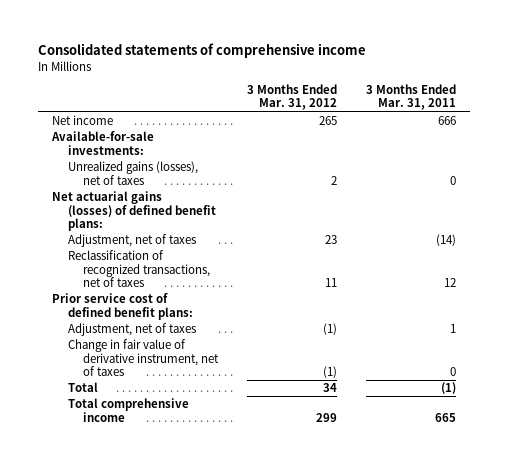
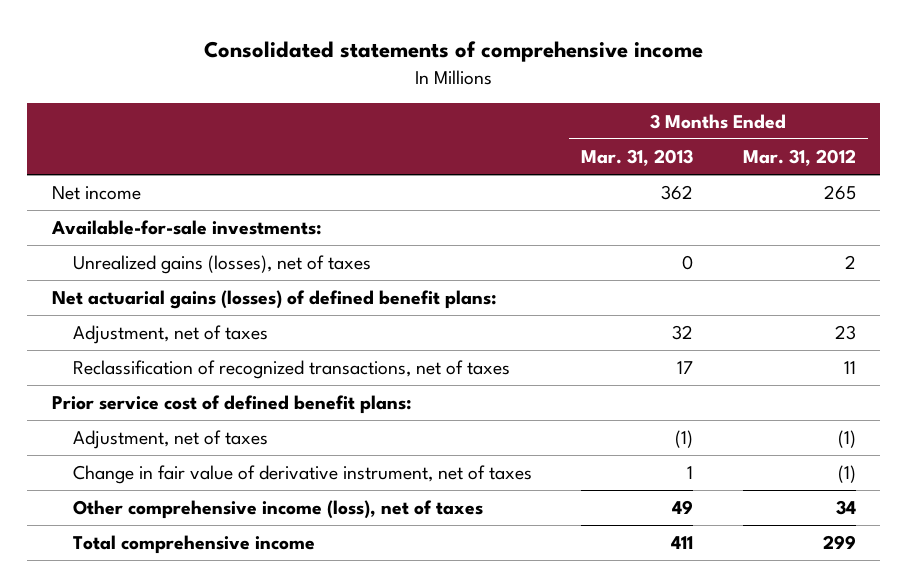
[365,84,456,111] 3 Months Ended Mar. 31, 2011 -> none
none -> [581,149,694,167] Mar. 31, 2013
[67,382,98,393] Total -> none
none -> [72,500,483,520] Other comprehensive income (loss), net of taxes

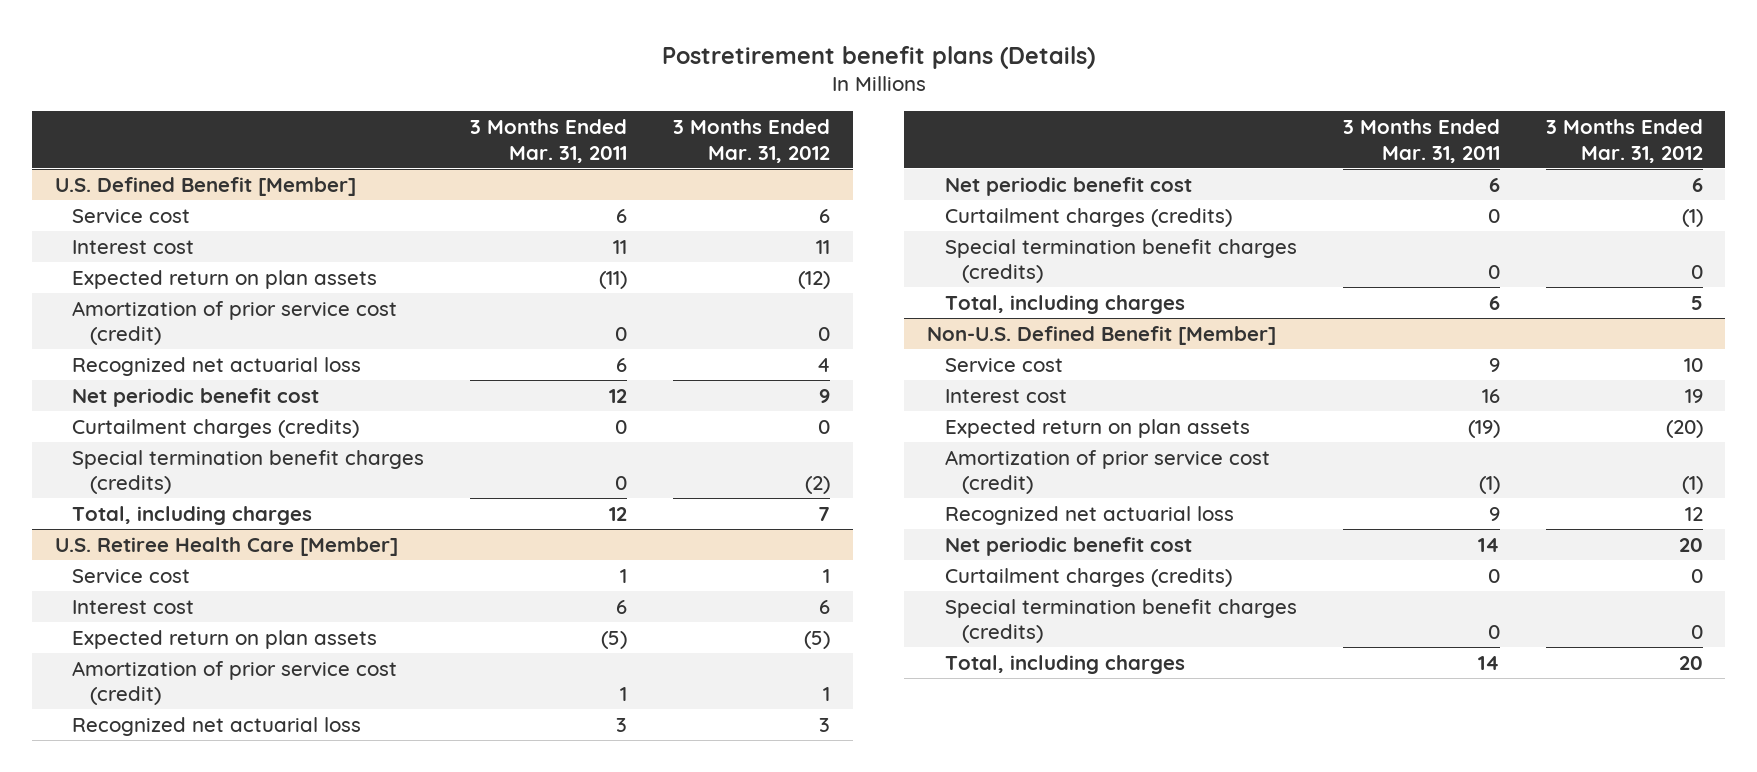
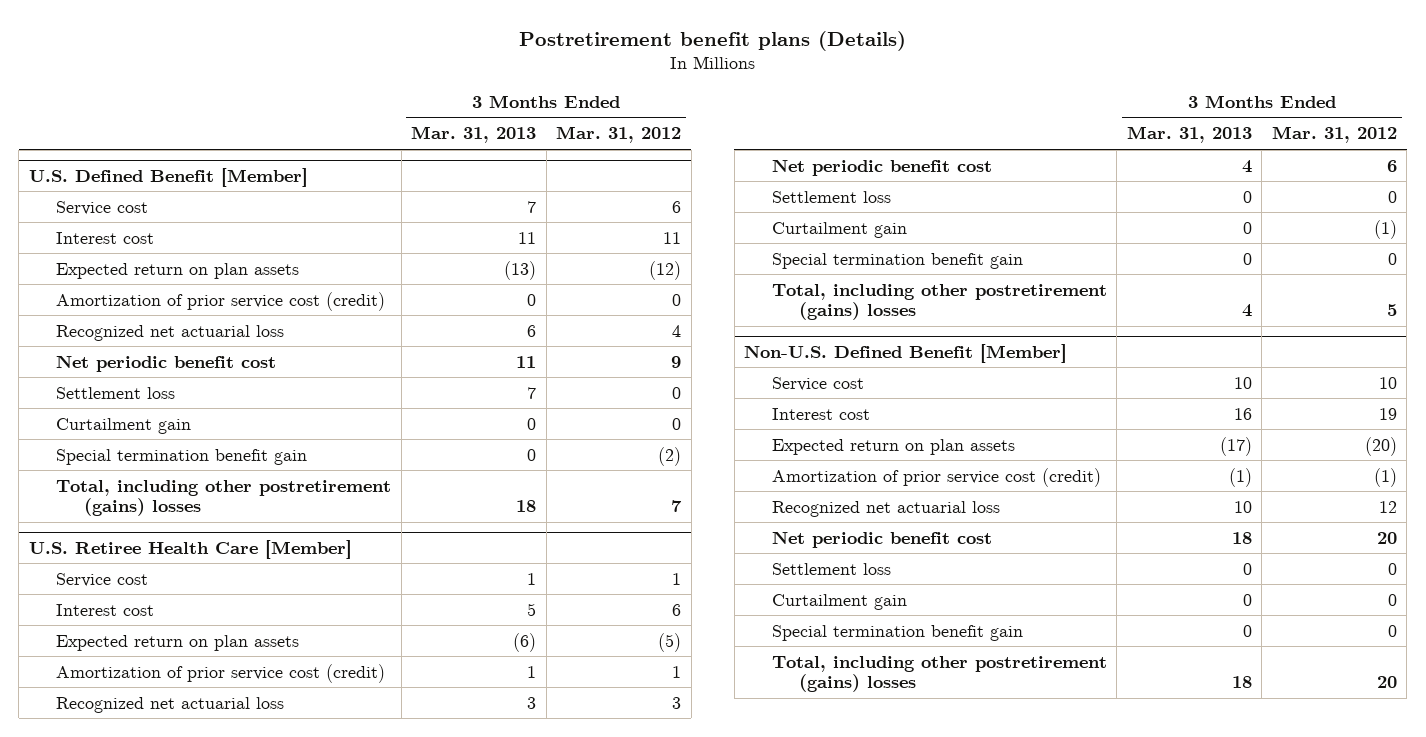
[470,119,628,163] 3 Months Ended Mar. 31, 2011 -> none
none -> [411,126,537,144] Mar. 31, 2013
none -> [56,386,176,399] Settlement loss
[72,418,360,438] Curtailment charges (credits) -> [56,417,192,434] Curtailment gain
[72,449,425,495] Special termination benefit charges (credits) -> [56,448,308,465] Special termination benefit gain
[72,505,313,525] Total, including charges -> [56,479,392,516] Total, including other postretirement (gains) losses
none -> [771,190,891,203] Settlement loss
[944,207,1232,227] Curtailment charges (credits) -> [771,221,907,238] Curtailment gain
[944,238,1297,284] Special termination benefit charges (credits) -> [771,252,1023,269] Special termination benefit gain
[944,294,1185,314] Total, including charges -> [771,283,1107,320] Total, including other postretirement (gains) losses
none -> [771,562,891,575] Settlement loss
[944,567,1232,587] Curtailment charges (credits) -> [771,593,907,610] Curtailment gain
[944,598,1297,644] Special termination benefit charges (credits) -> [771,624,1023,641] Special termination benefit gain
[944,654,1185,674] Total, including charges -> [771,655,1107,692] Total, including other postretirement (gains) losses

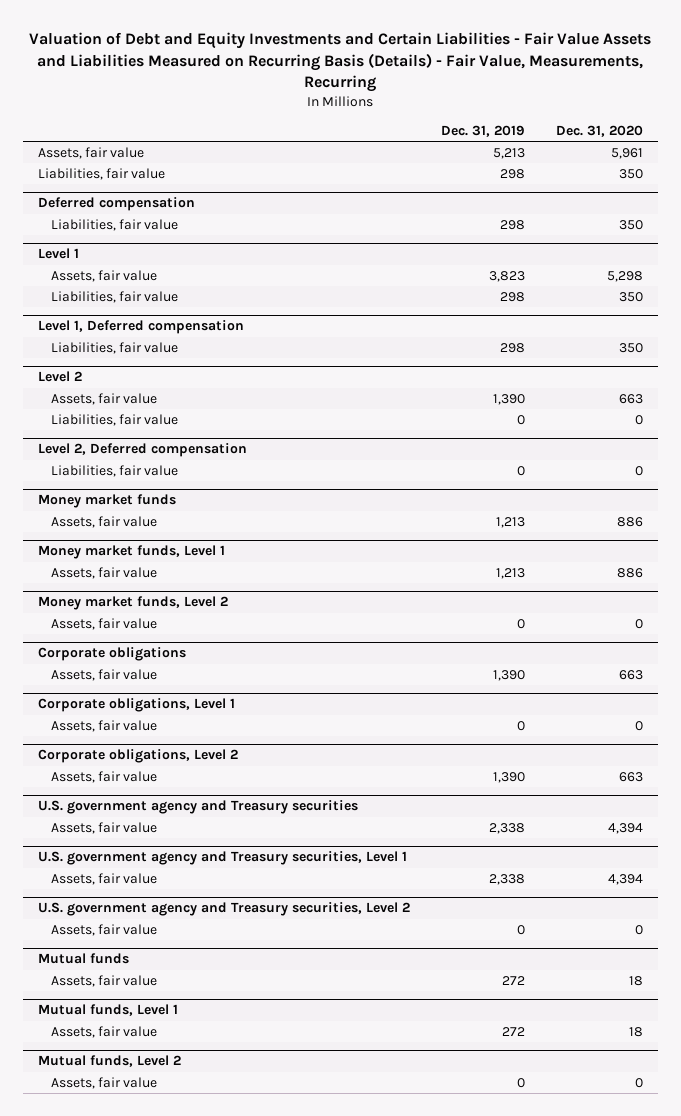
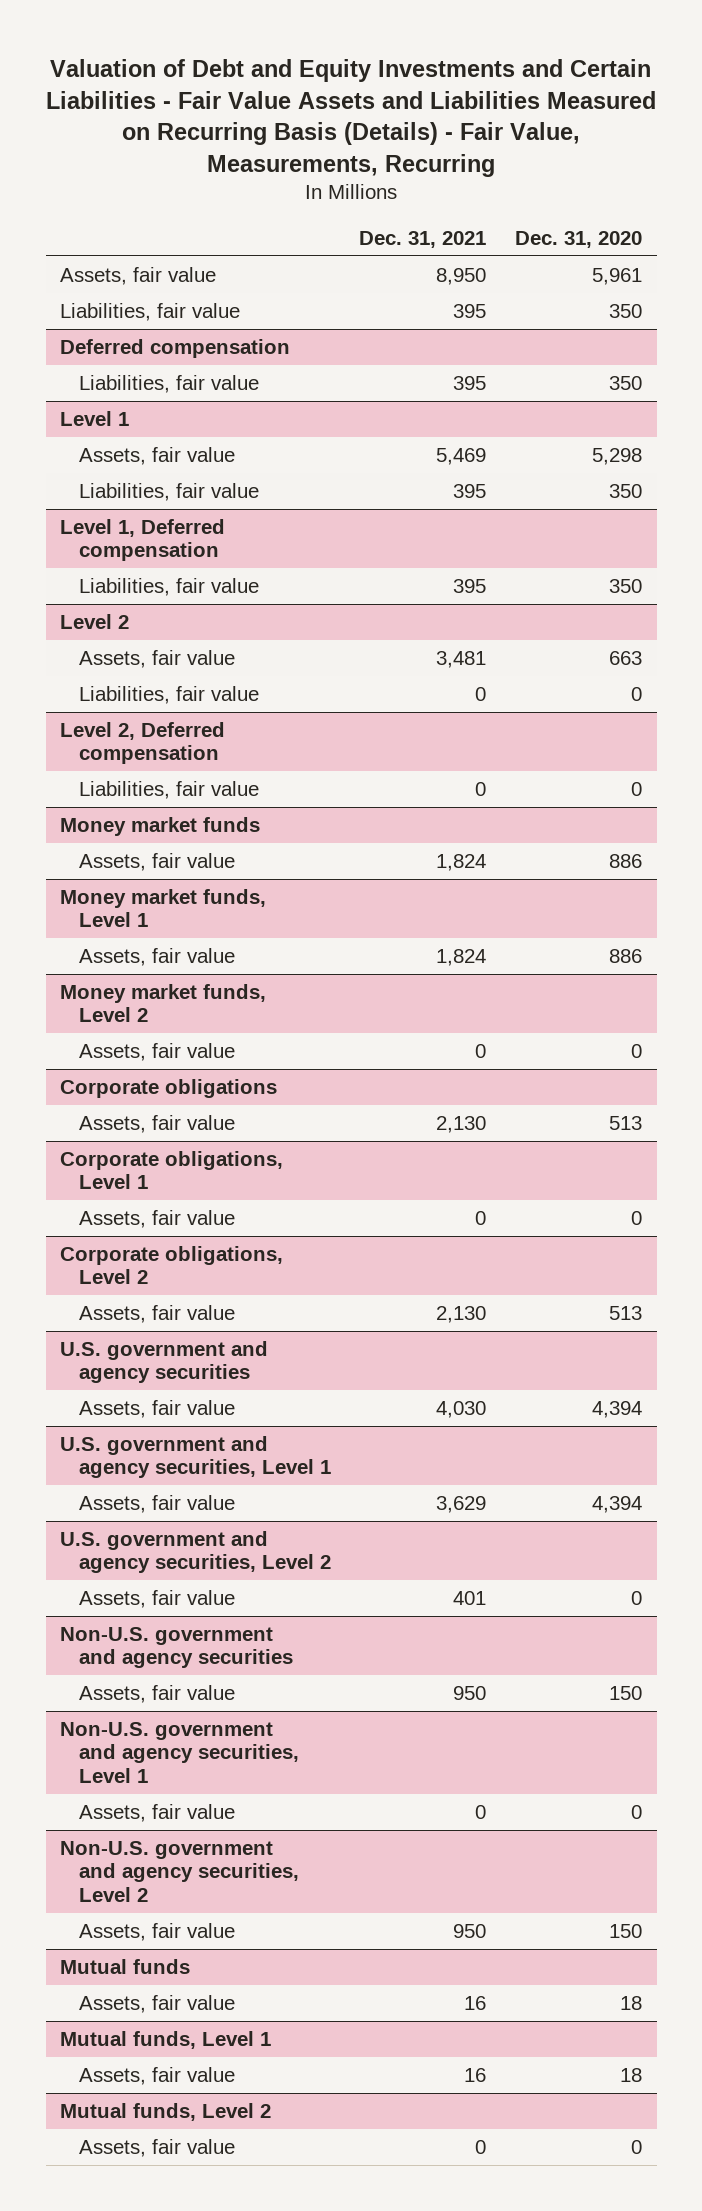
[440,124,525,137] Dec. 31, 2019 -> none
none -> [359,230,487,248] Dec. 31, 2021
[618,669,643,680] 663 -> [609,1115,643,1130] 513
[618,771,643,782] 663 -> [609,1305,643,1320] 513
[37,800,358,815] U.S. government agency and Treasury securities -> [60,1340,269,1384] U.S. government and agency securities
[37,851,407,866] U.S. government agency and Treasury securities, Level 1 -> [60,1435,331,1479] U.S. government and agency securities, Level 1
[37,902,410,917] U.S. government agency and Treasury securities, Level 2 -> [60,1530,331,1574] U.S. government and agency securities, Level 2
none -> [60,1626,293,1669] Non-U.S. government and agency securities
none -> [78,1684,235,1703] Assets, fair value
none -> [60,1721,299,1783] Non-U.S. government and agency securities, Level 1
none -> [78,1803,235,1822] Assets, fair value
none -> [60,1840,299,1902] Non-U.S. government and agency securities, Level 2
none -> [78,1922,235,1941] Assets, fair value

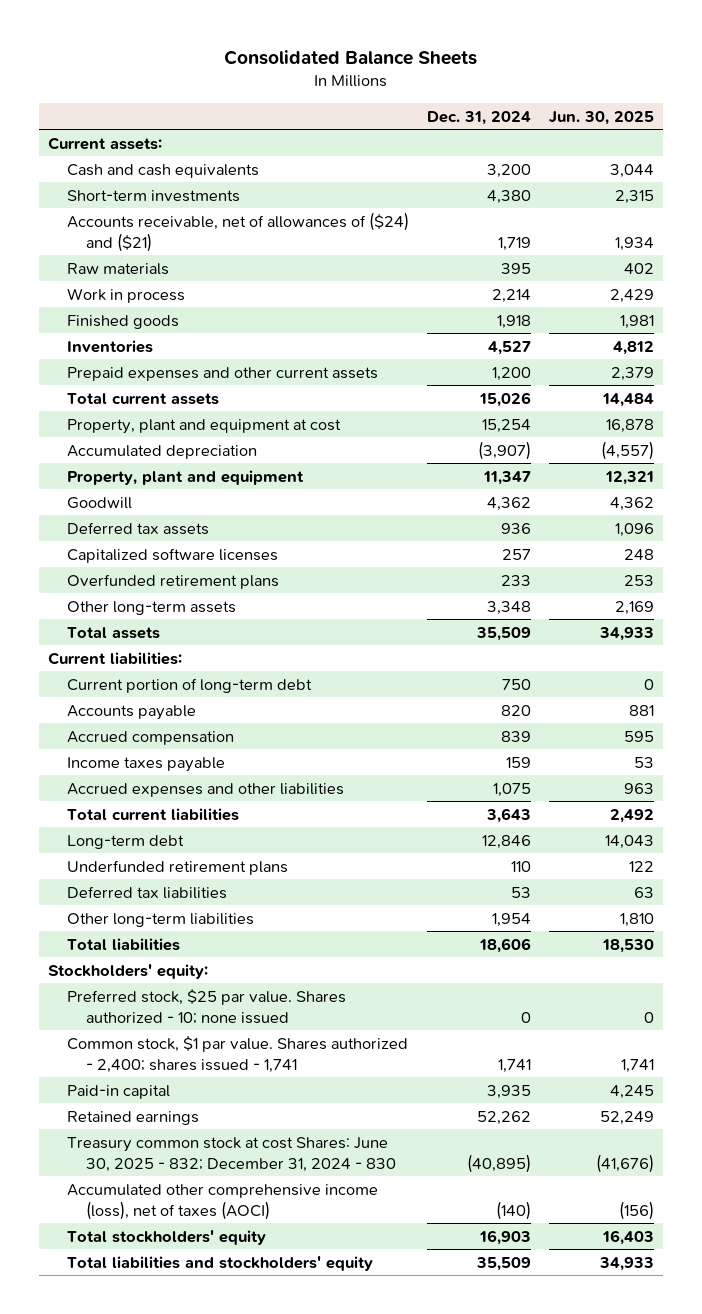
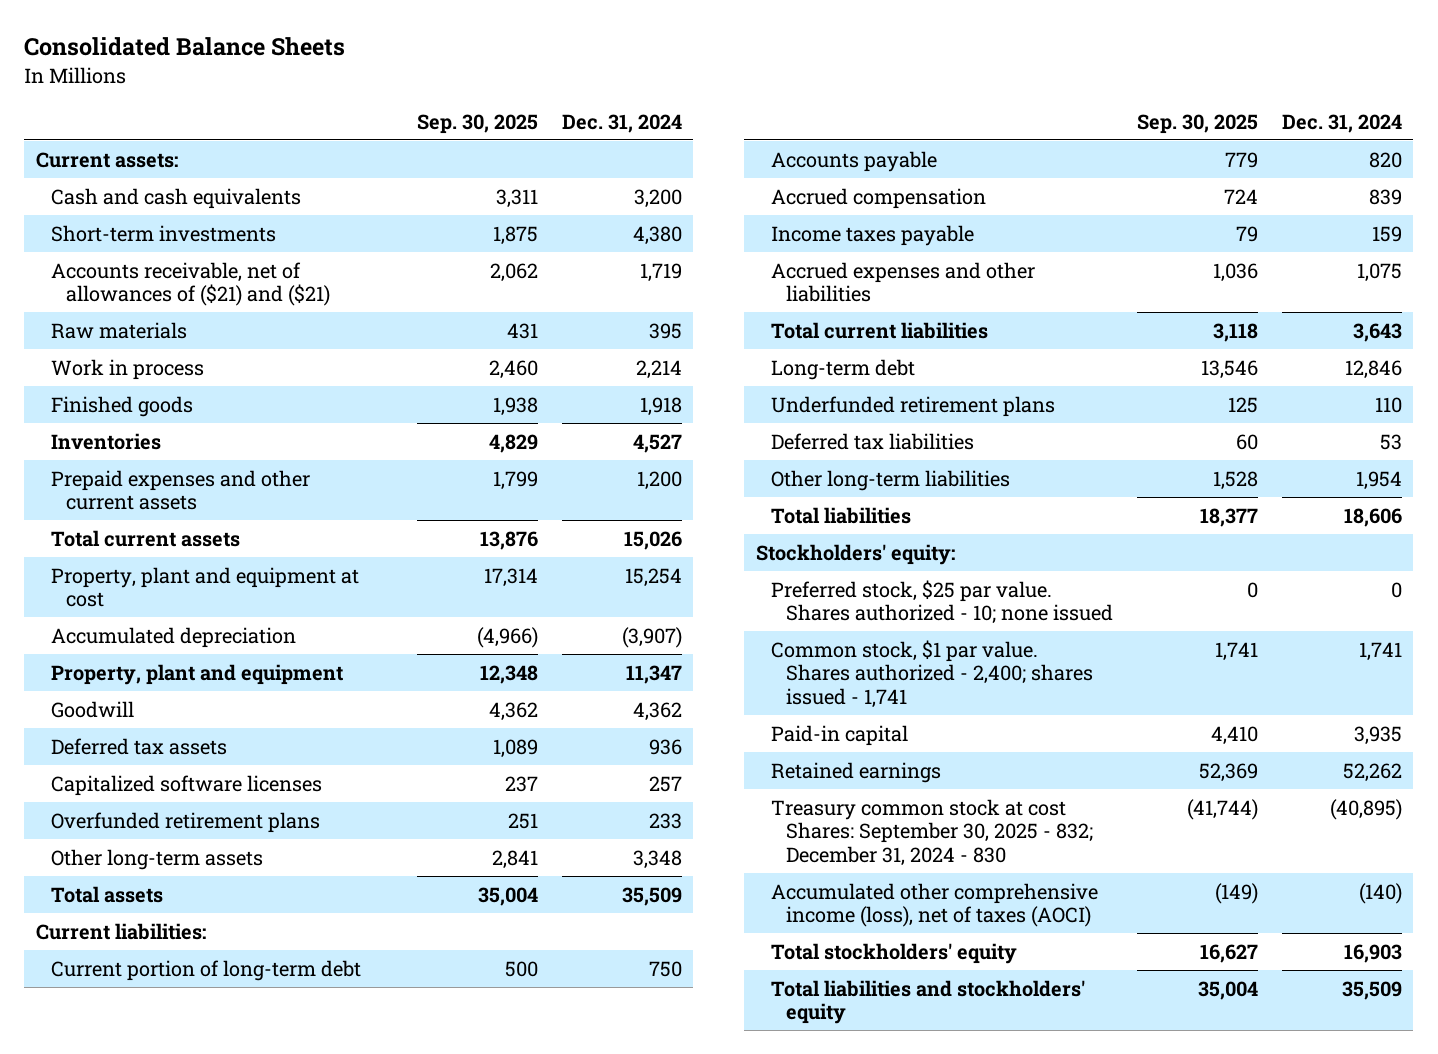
[549,110,655,125] Jun. 30, 2025 -> none
none -> [416,113,538,134] Sep. 30, 2025
[66,211,409,252] Accounts receivable, net of allowances of ($24) and ($21) -> [51,261,331,307] Accounts receivable, net of allowances of ($21) and ($21)
[66,1136,396,1172] Treasury common stock at cost Shares: June 30, 2025 - 832; December 31, 2024 - 830 -> [771,798,1094,867] Treasury common stock at cost Shares: September 30, 2025 - 832; December 31, 2024 - 830

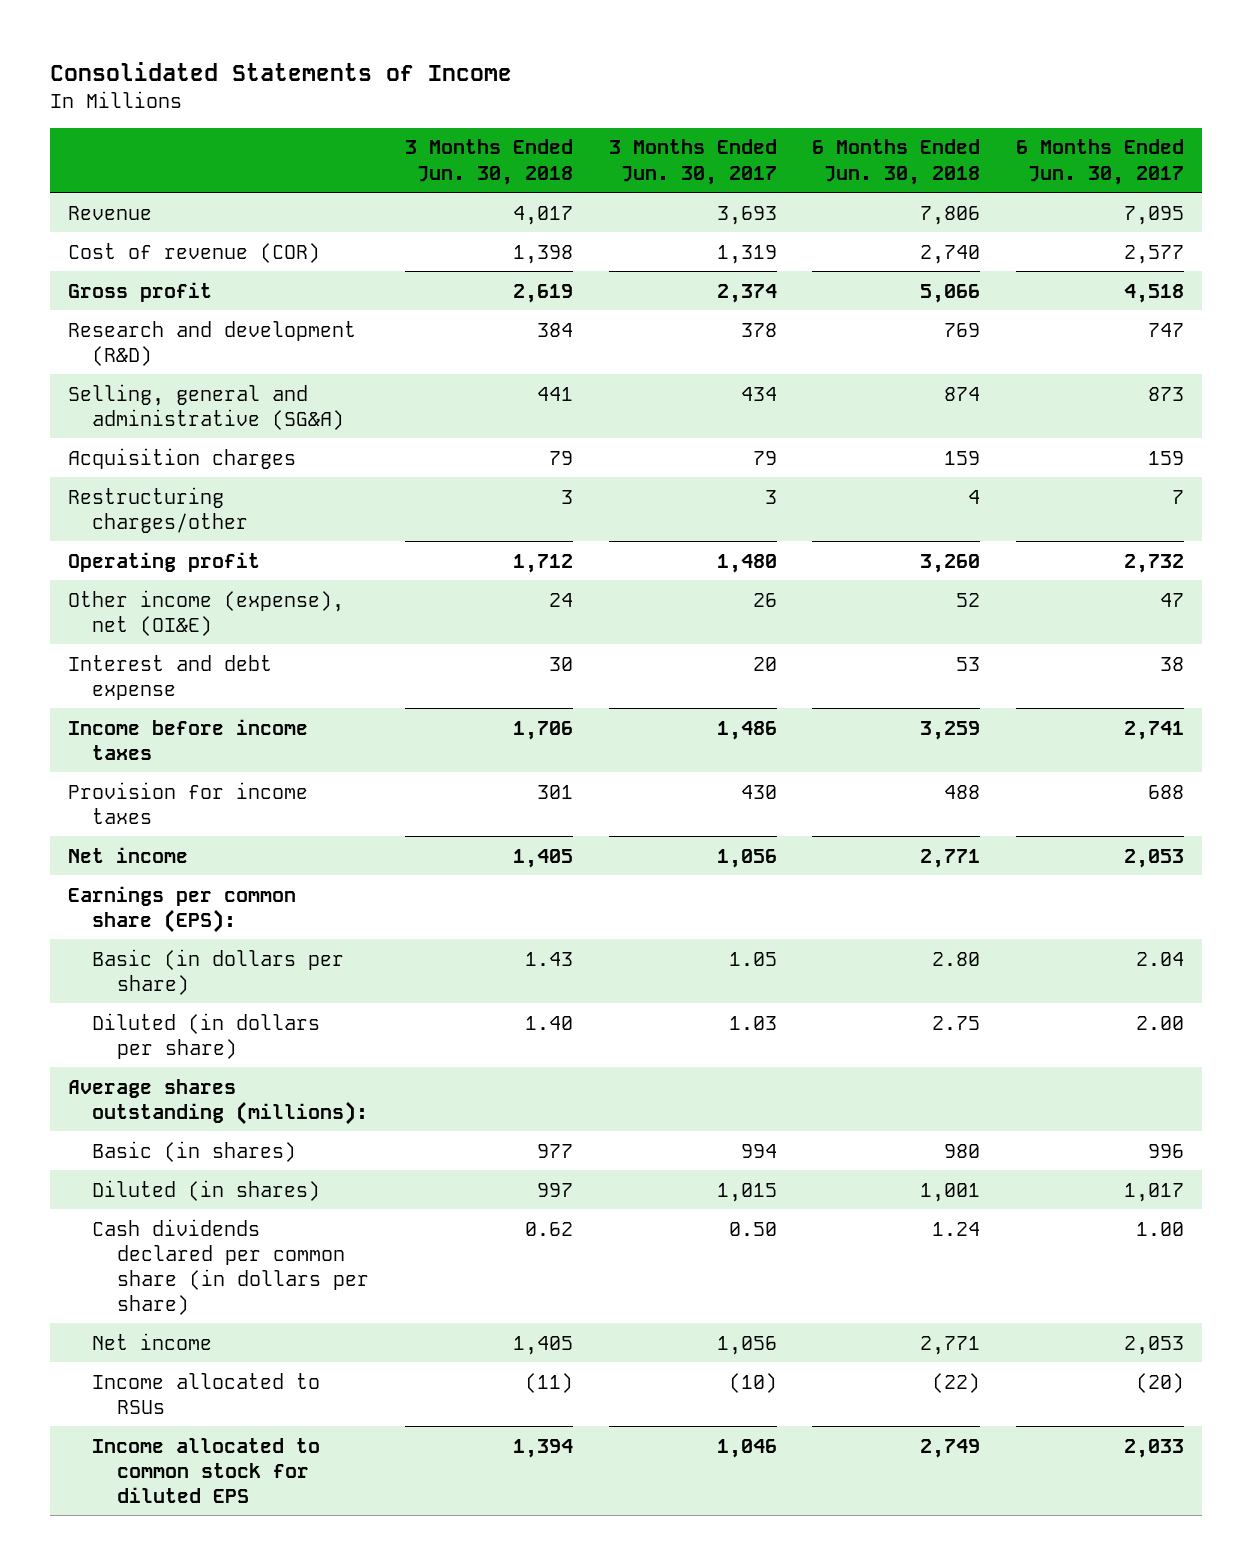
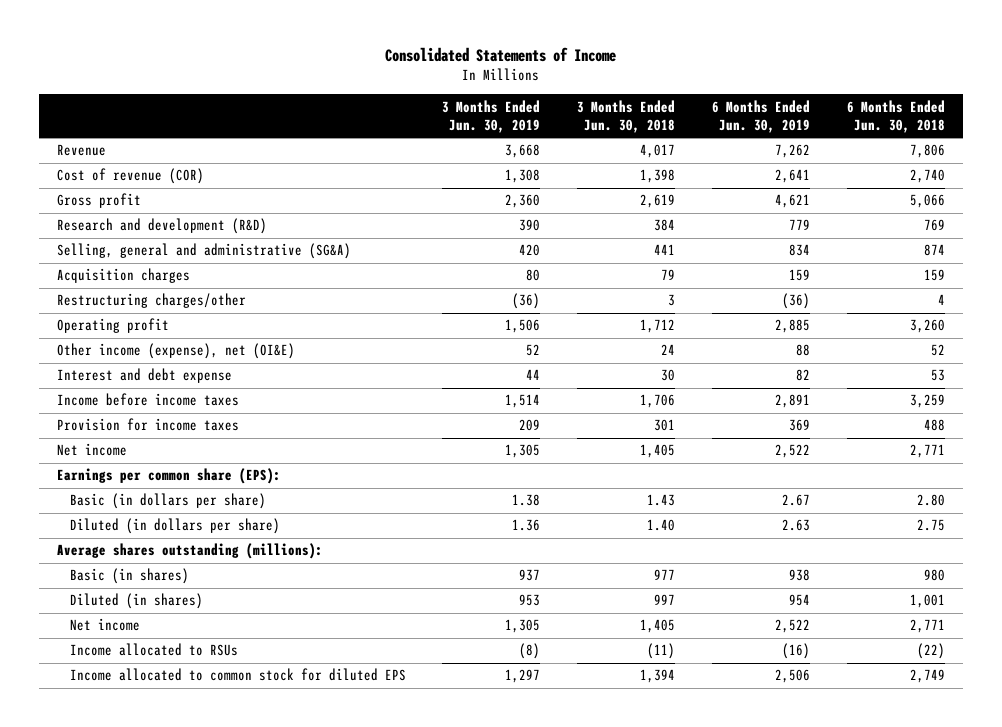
[608,139,777,185] 3 Months Ended Jun. 30, 2017 -> none
[1015,139,1184,185] 6 Months Ended Jun. 30, 2017 -> none
none -> [442,99,541,133] 3 Months Ended Jun. 30, 2019
none -> [711,99,810,133] 6 Months Ended Jun. 30, 2019
[92,1218,370,1315] Cash dividends declared per common share (in dollars per share) -> none

